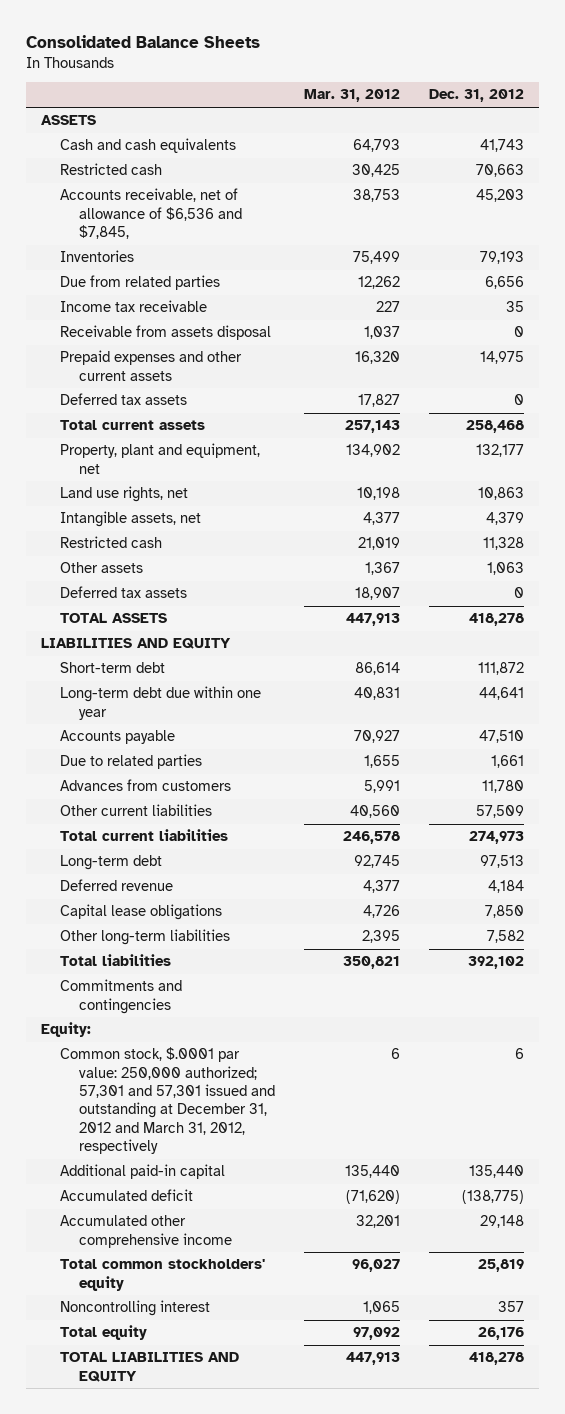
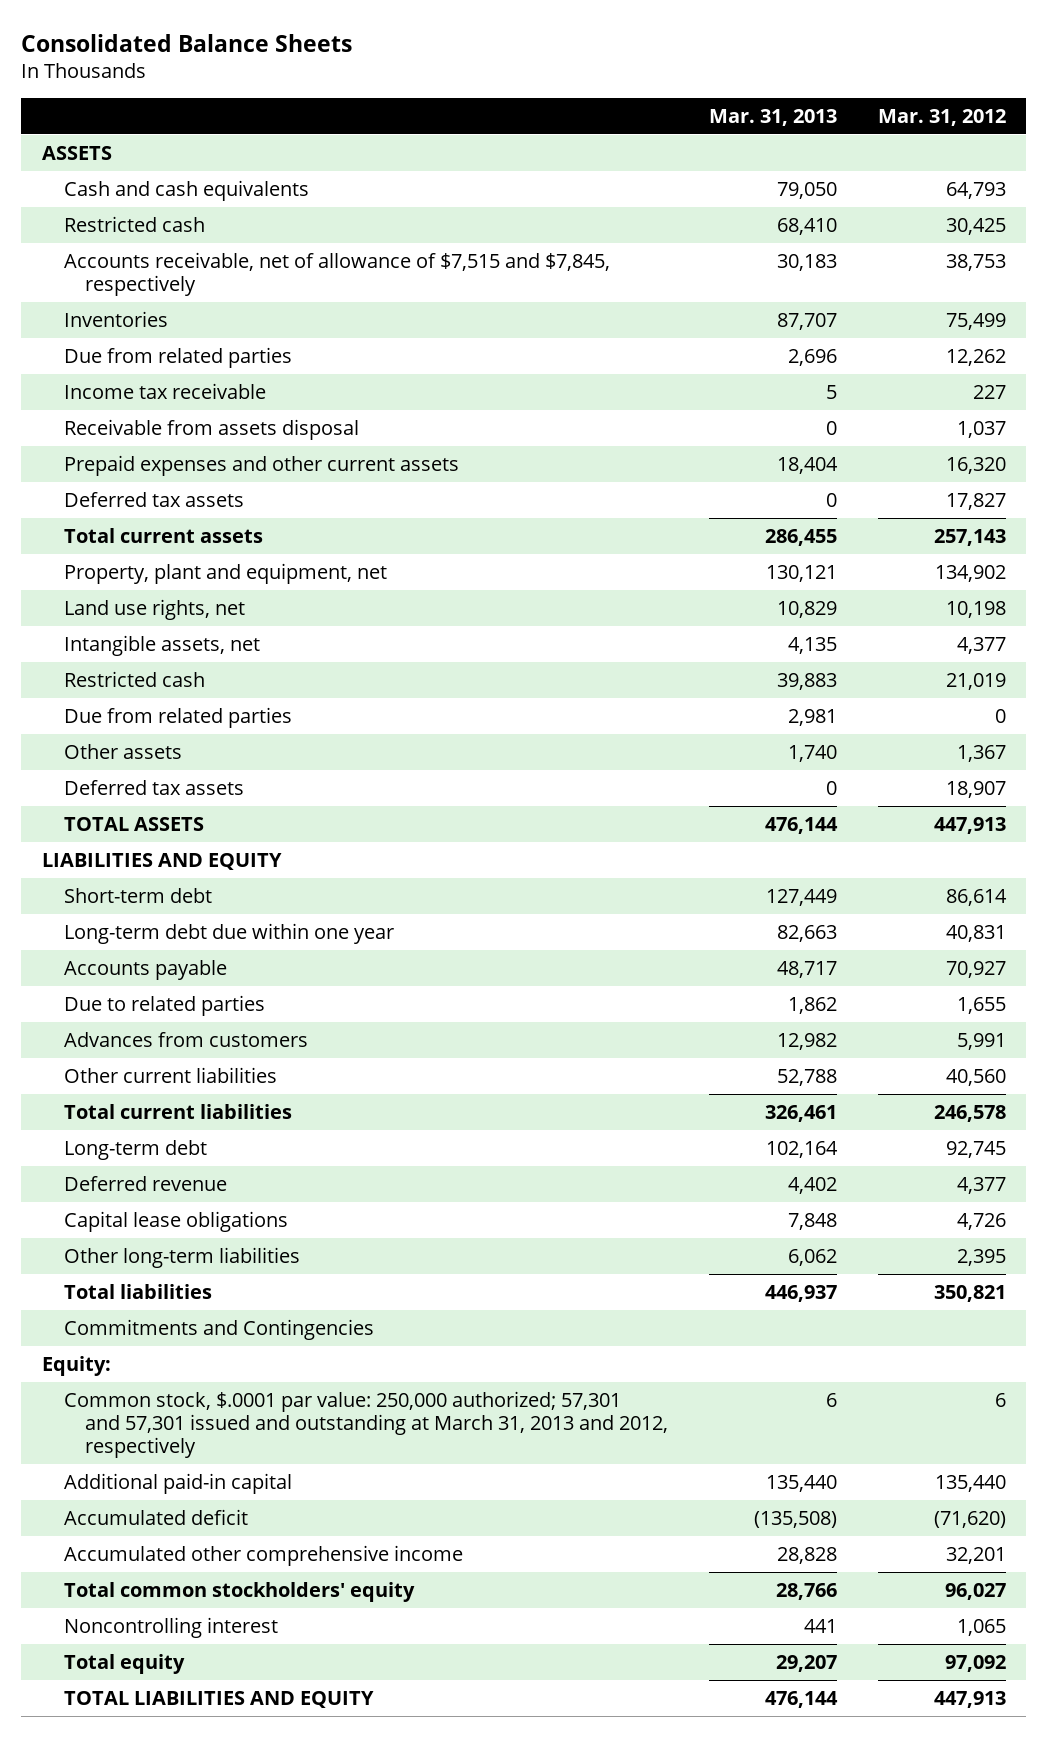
[429,89,525,103] Dec. 31, 2012 -> none
none -> [709,108,838,126] Mar. 31, 2013
[59,188,242,240] Accounts receivable, net of allowance of $6,536 and $7,845, -> [63,251,610,296] Accounts receivable, net of allowance of $7,515 and $7,845, respectively
none -> [63,706,292,728] Due from related parties
[59,979,182,1014] Commitments and contingencies -> [63,1318,374,1340] Commitments and Contingencies
[59,1047,275,1155] Common stock, $.0001 par value: 250,000 authorized; 57,301 and 57,301 issued and outstanding at December 31, 2012 and March 31, 2012, respectively -> [63,1390,669,1458] Common stock, $.0001 par value: 250,000 authorized; 57,301 and 57,301 issued and outstanding at March 31, 2013 and 2012, respectively

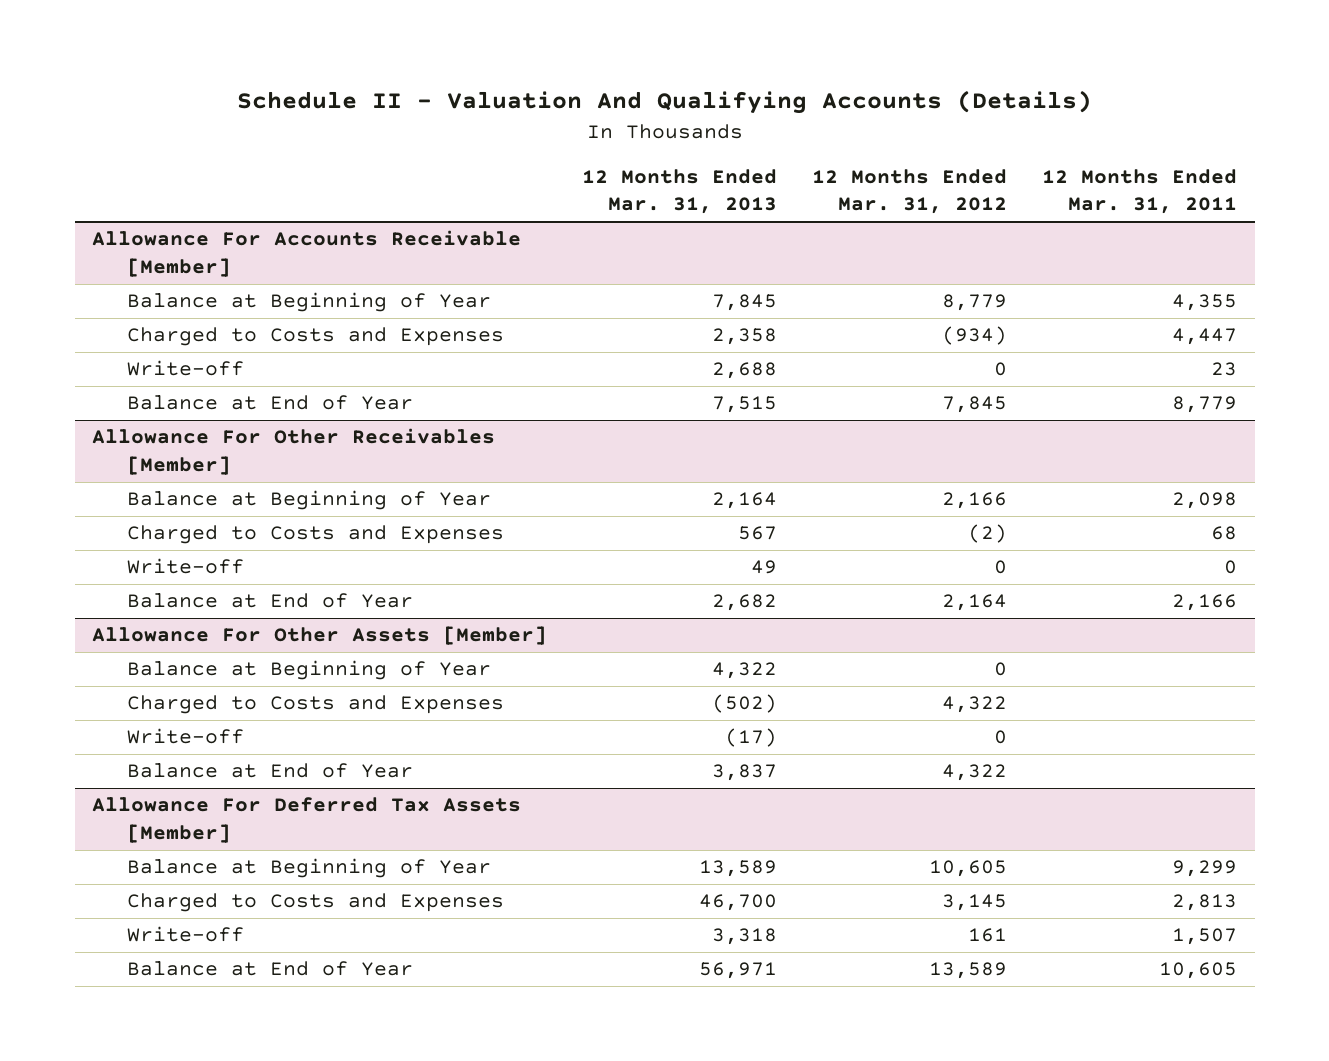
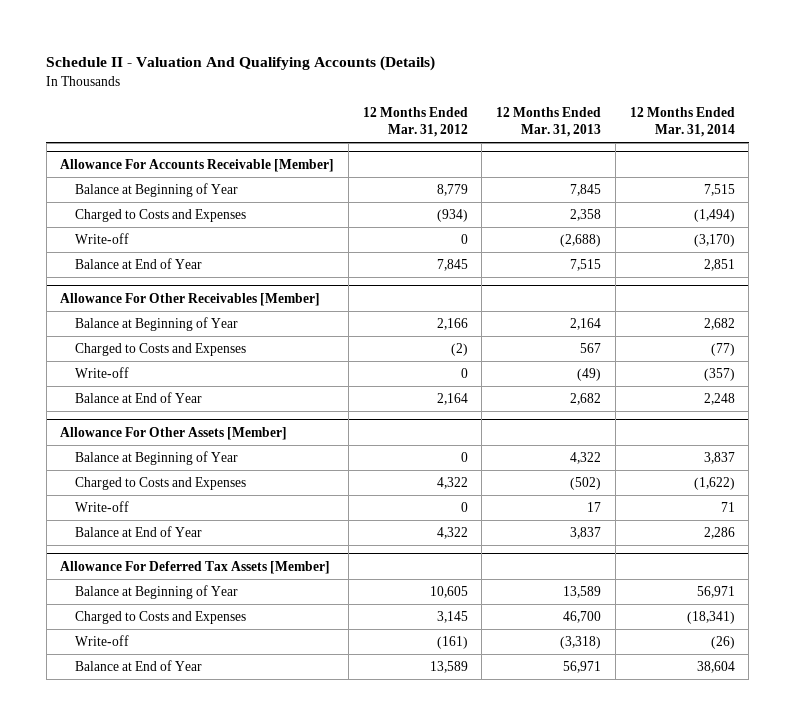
[1042,168,1238,215] 12 Months Ended Mar. 31, 2011 -> none
none -> [629,106,735,138] 12 Months Ended Mar. 31, 2014
[712,362,778,380] 2,688 -> [560,234,602,248] (2,688)
[751,560,778,575] 49 -> [577,368,602,382] (49)
[725,728,778,748] (17) -> [587,502,602,513] 17
[712,928,778,946] 3,318 -> [560,636,602,650] (3,318)
[968,928,1008,943] 161 -> [436,636,468,650] (161)

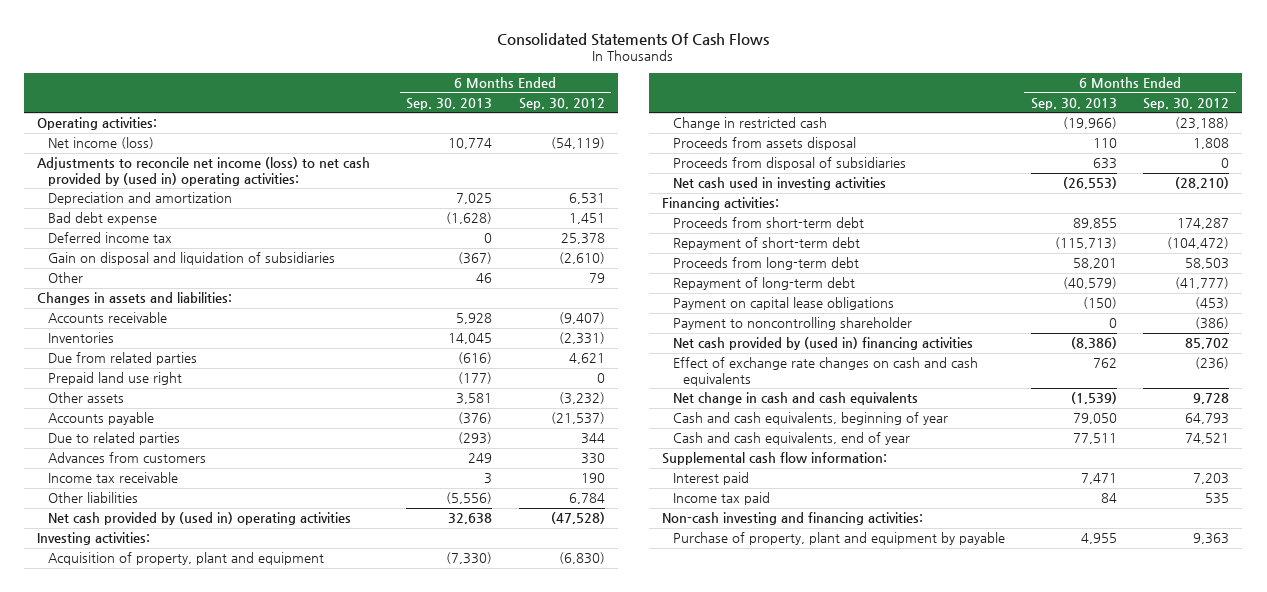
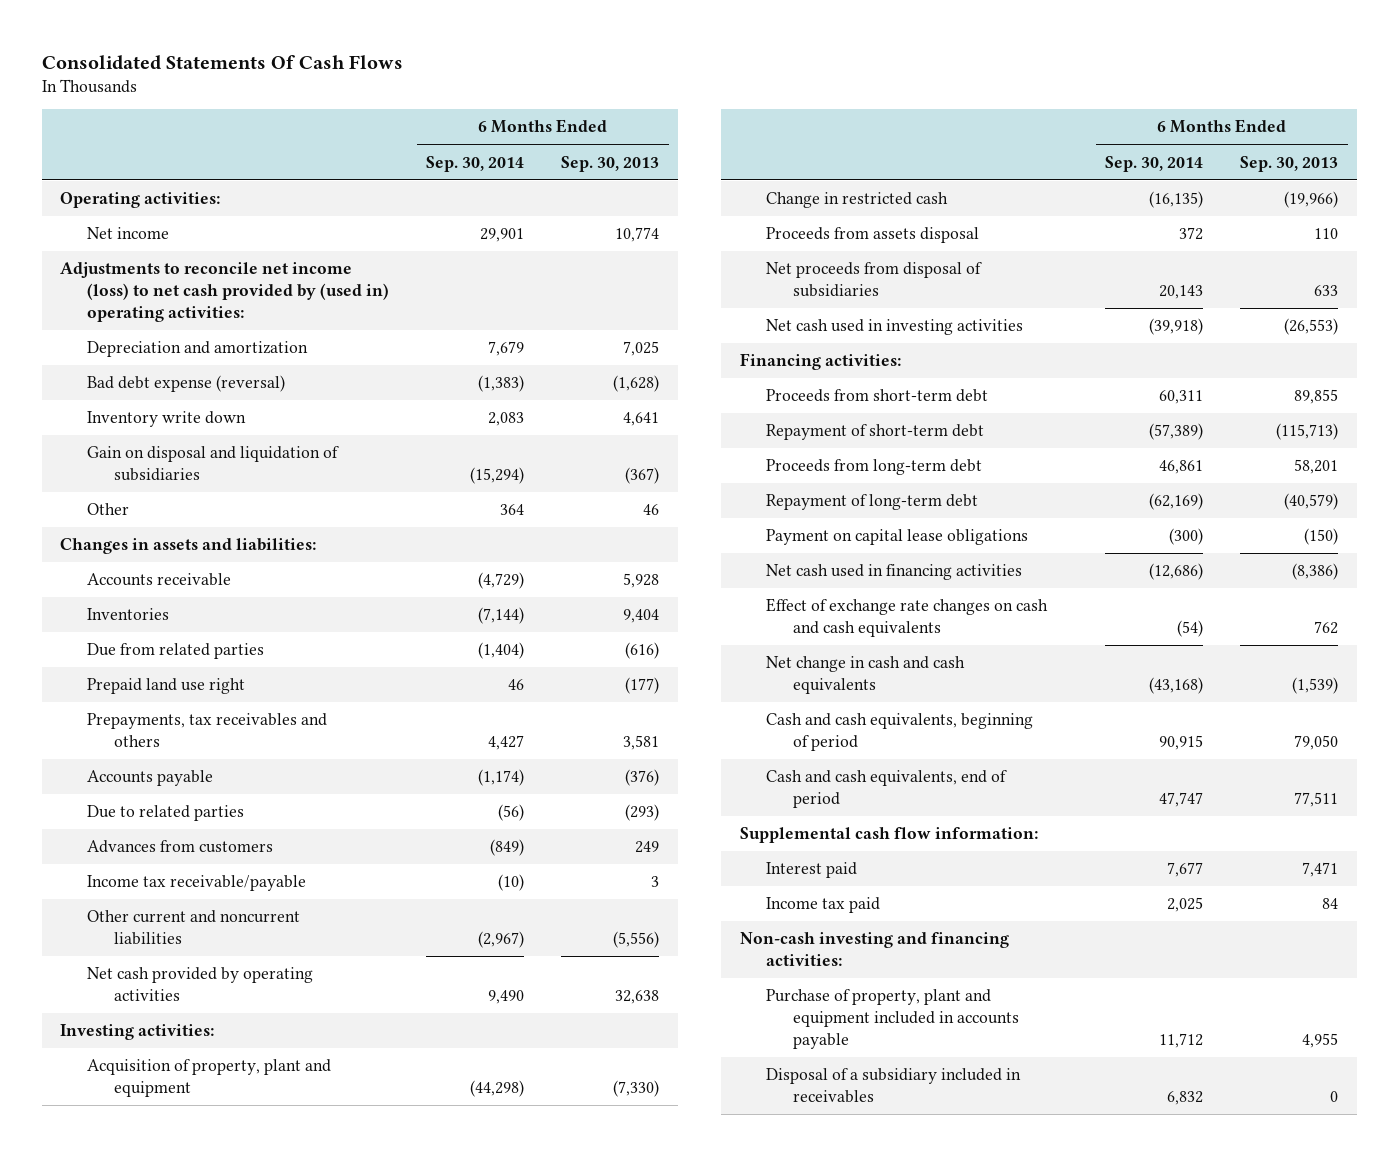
[518,97,605,110] Sep. 30, 2012 -> none
none -> [426,155,525,172] Sep. 30, 2014
[47,137,154,150] Net income (loss) -> [87,227,170,240] Net income
[47,232,172,244] Deferred income tax -> none
[47,212,157,226] Bad debt expense -> [87,375,286,393] Bad debt expense (reversal)
none -> [87,411,247,428] Inventory write down
[448,333,493,345] 14,045 -> [623,609,660,624] 9,404
[47,392,124,404] Other assets -> [87,713,328,748] Prepayments, tax receivables and others
[47,472,178,484] Income tax receivable -> [87,875,307,892] Income tax receivable/payable
[47,492,138,504] Other liabilities -> [87,910,301,946] Other current and noncurrent liabilities
[47,512,351,526] Net cash provided by (used in) operating activities -> [87,967,314,1002] Net cash provided by operating activities
[672,157,906,171] Proceeds from disposal of subsidiaries -> [766,262,983,298] Net proceeds from disposal of subsidiaries
[672,317,912,331] Payment to noncontrolling shareholder -> none
[672,337,973,351] Net cash provided by (used in) financing activities -> [766,564,1023,581] Net cash used in financing activities
[672,412,948,426] Cash and cash equivalents, beginning of year -> [766,713,1034,752] Cash and cash equivalents, beginning of period
[672,432,910,446] Cash and cash equivalents, end of year -> [766,770,1008,809] Cash and cash equivalents, end of period
[672,532,1005,546] Purchase of property, plant and equipment by payable -> [766,989,1019,1050] Purchase of property, plant and equipment included in accounts payable
none -> [766,1068,1022,1104] Disposal of a subsidiary included in receivables

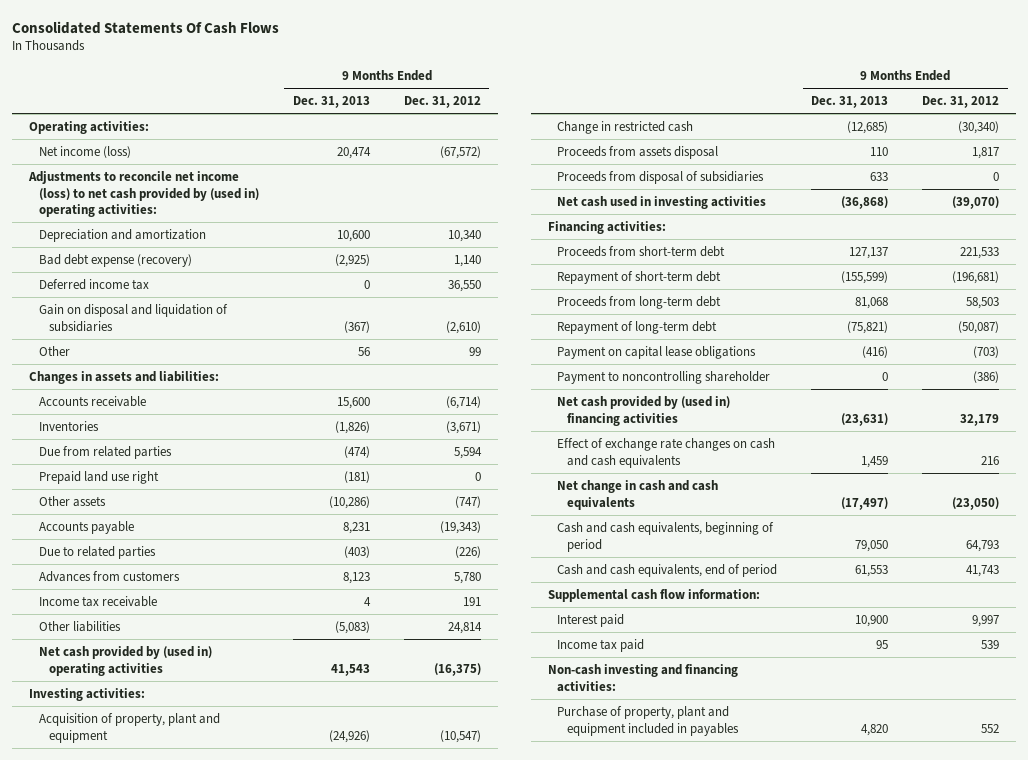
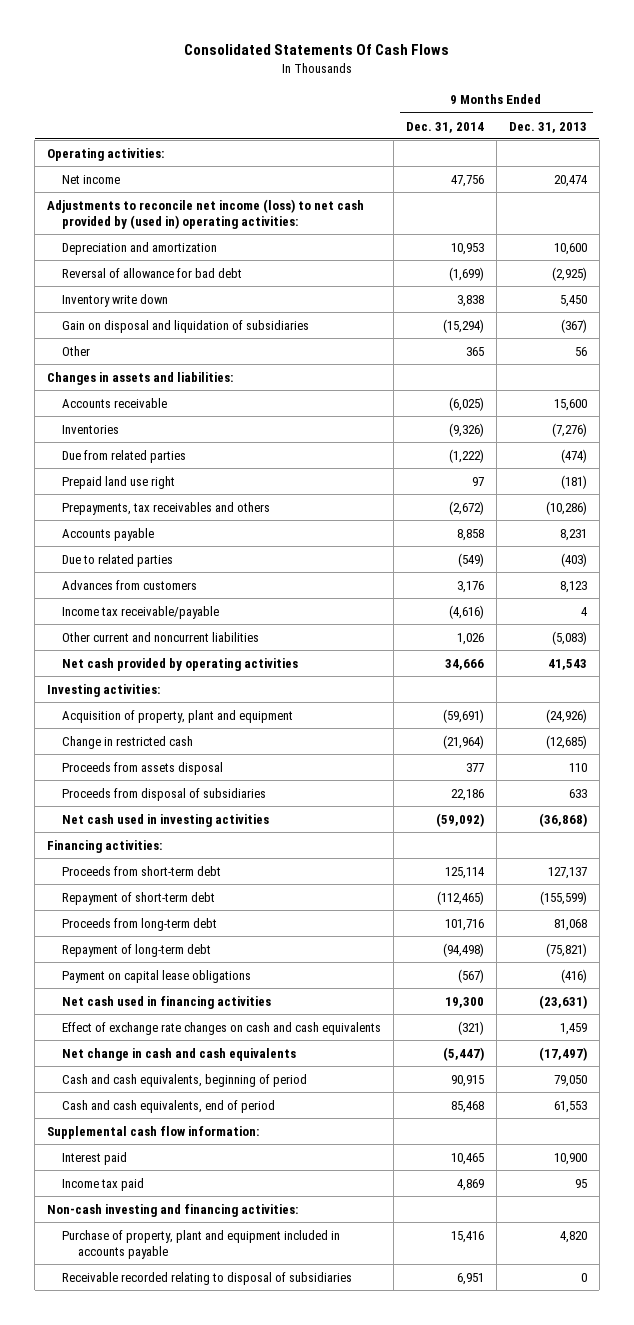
[403,96,481,109] Dec. 31, 2012 -> none
none -> [406,121,485,133] Dec. 31, 2014
[38,145,131,158] Net income (loss) -> [62,174,121,184] Net income
[38,278,149,290] Deferred income tax -> none
[38,253,192,267] Bad debt expense (recovery) -> [62,267,243,278] Reversal of allowance for bad debt
none -> [62,293,169,307] Inventory write down
[334,420,370,434] (1,826) -> [551,422,587,437] (7,276)
[38,495,106,507] Other assets -> [62,501,271,515] Prepayments, tax receivables and others
[38,595,157,607] Income tax receivable -> [62,605,220,619] Income tax receivable/payable
[38,620,121,632] Other liabilities -> [62,631,260,642] Other current and noncurrent liabilities
[38,645,212,676] Net cash provided by (used in) operating activities -> [62,657,299,671] Net cash provided by operating activities
[557,370,771,384] Payment to noncontrolling shareholder -> none
[557,395,731,426] Net cash provided by (used in) financing activities -> [62,995,272,1009] Net cash used in financing activities
[557,705,740,736] Purchase of property, plant and equipment included in payables -> [62,1229,341,1259] Purchase of property, plant and equipment included in accounts payable
none -> [62,1271,353,1285] Receivable recorded relating to disposal of subsidiaries

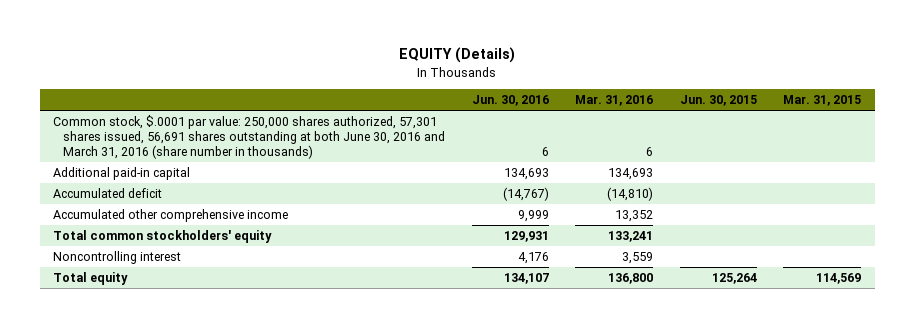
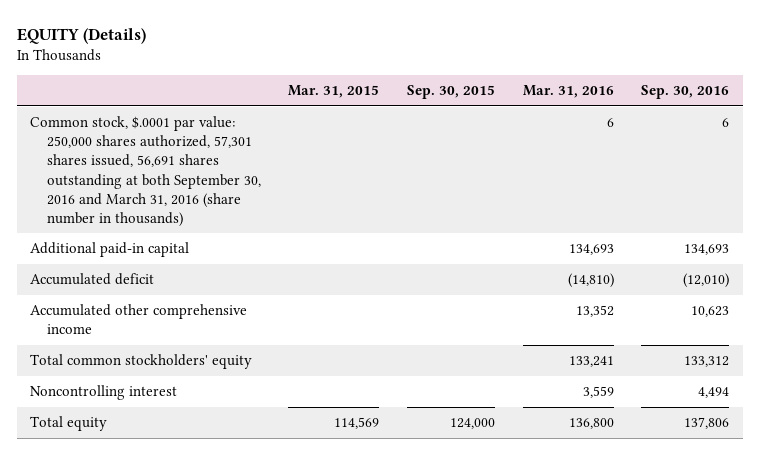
[471,95,549,107] Jun. 30, 2016 -> none
[679,95,757,107] Jun. 30, 2015 -> none
none -> [406,85,495,100] Sep. 30, 2015
none -> [641,85,730,100] Sep. 30, 2016
[53,115,446,159] Common stock, $.0001 par value: 250,000 shares authorized, 57,301 shares issued, 56,691 shares outstanding at both June 30, 2016 and March 31, 2016 (share number in thousands) -> [30,116,261,227] Common stock, $.0001 par value: 250,000 shares authorized, 57,301 shares issued, 56,691 shares outstanding at both September 30, 2016 and March 31, 2016 (share number in thousands)

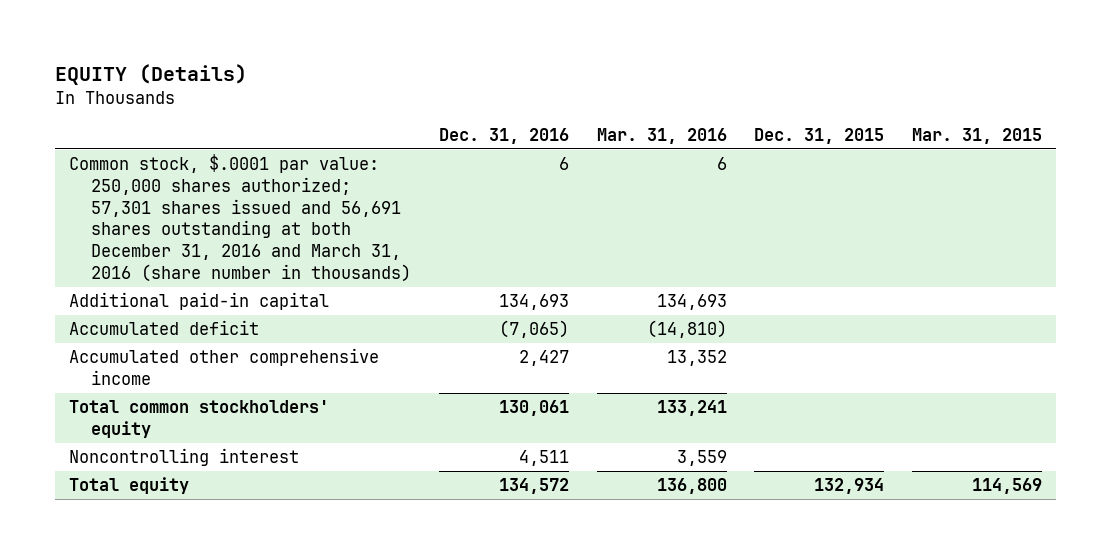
[406,85,495,100] Sep. 30, 2015 -> none
[641,85,730,100] Sep. 30, 2016 -> none
none -> [438,128,569,145] Dec. 31, 2016
none -> [754,128,885,145] Dec. 31, 2015
[30,116,261,227] Common stock, $.0001 par value: 250,000 shares authorized, 57,301 shares issued, 56,691 shares outstanding at both September 30, 2016 and March 31, 2016 (share number in thousands) -> [69,154,412,283] Common stock, $.0001 par value: 250,000 shares authorized; 57,301 shares issued and 56,691 shares outstanding at both December 31, 2016 and March 31, 2016 (share number in thousands)

